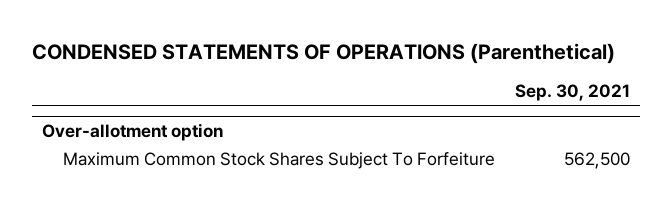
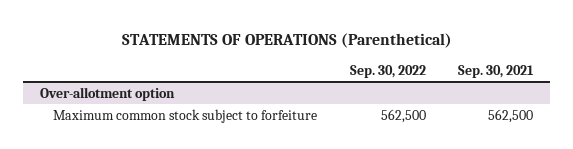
[31,43,615,65] CONDENSED STATEMENTS OF OPERATIONS (Parenthetical) -> [121,33,452,49] STATEMENTS OF OPERATIONS (Parenthetical)
none -> [349,65,426,79] Sep. 30, 2022
[62,152,495,170] Maximum Common Stock Shares Subject To Forfeiture -> [52,108,317,123] Maximum common stock subject to forfeiture

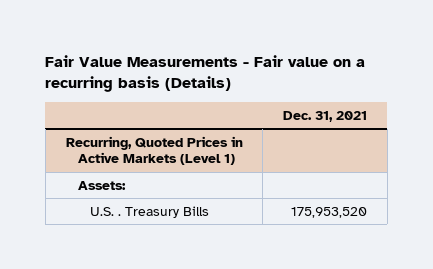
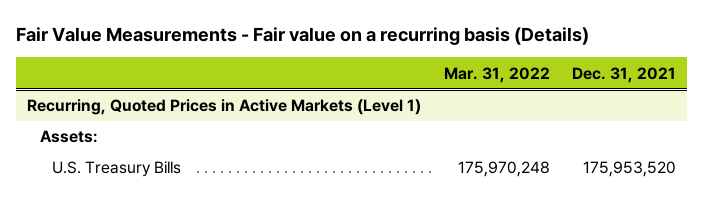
none -> [443,66,550,83] Mar. 31, 2022
[90,205,210,218] U.S. . Treasury Bills -> [51,161,181,178] U.S. Treasury Bills

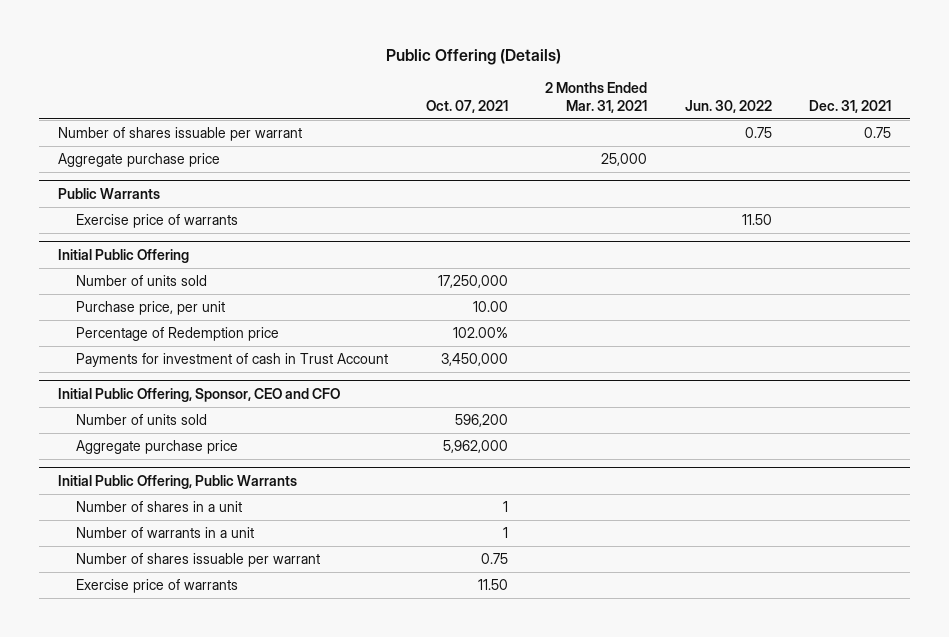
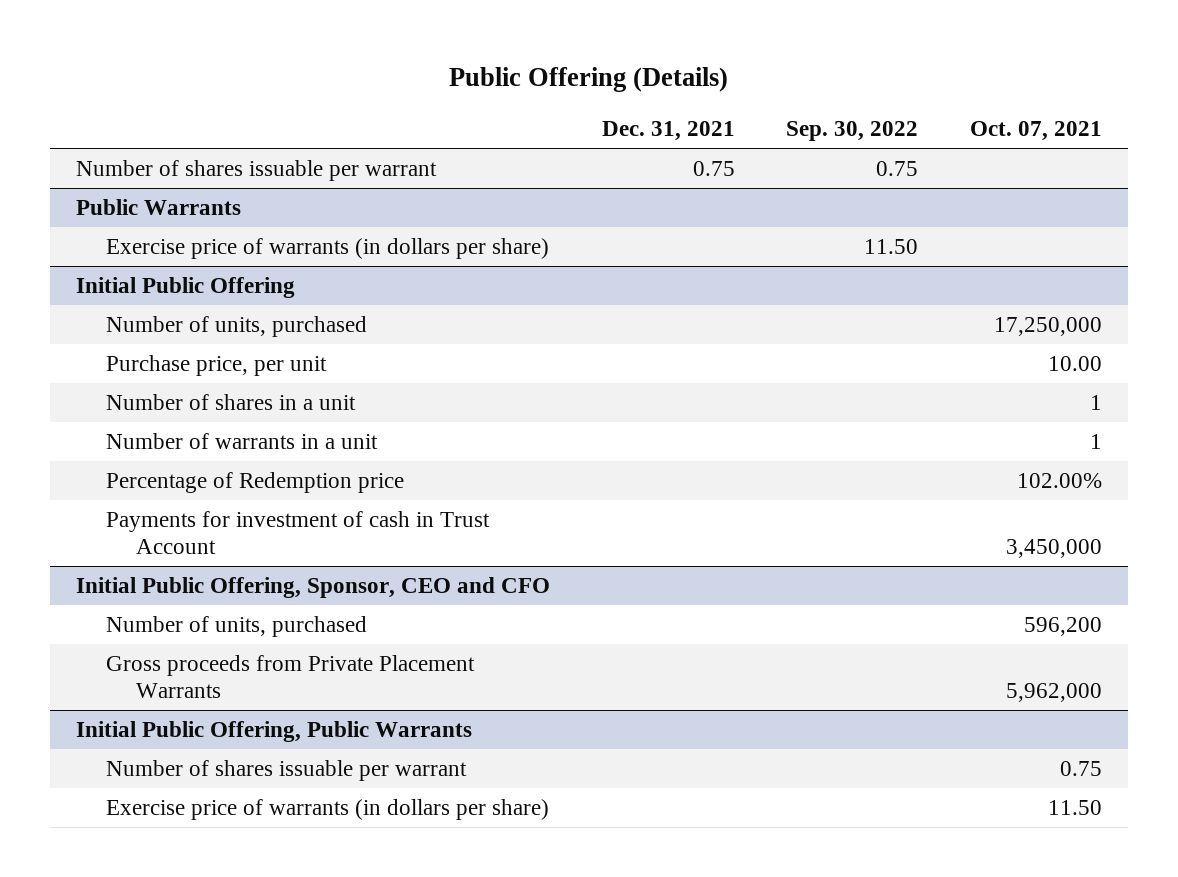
[545,82,648,113] 2 Months Ended Mar. 31, 2021 -> none
[684,99,772,113] Jun. 30, 2022 -> none
none -> [786,120,919,141] Sep. 30, 2022
[57,153,220,168] Aggregate purchase price -> none
[76,214,239,229] Exercise price of warrants -> [106,238,550,260] Exercise price of warrants (in dollars per share)
[76,275,208,287] Number of units sold -> [106,316,368,338] Number of units, purchased
none -> [106,394,357,411] Number of shares in a unit
none -> [106,433,379,450] Number of warrants in a unit
[76,414,208,426] Number of units sold -> [106,616,368,638] Number of units, purchased
[76,440,239,455] Aggregate purchase price -> [106,655,476,698] Gross proceeds from Private Placement Warrants
[76,501,243,513] Number of shares in a unit -> none
[76,527,255,539] Number of warrants in a unit -> none
[76,579,239,594] Exercise price of warrants -> [106,799,550,821] Exercise price of warrants (in dollars per share)

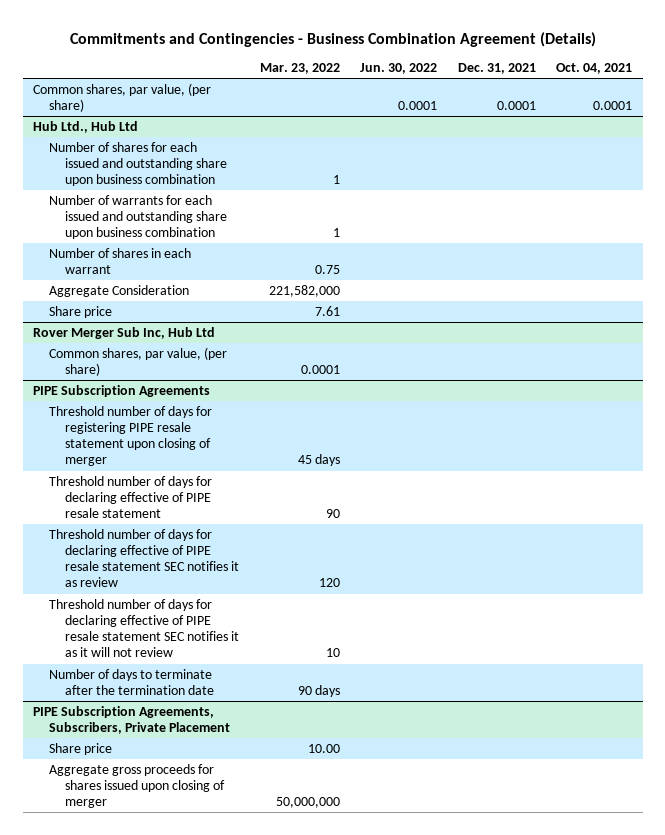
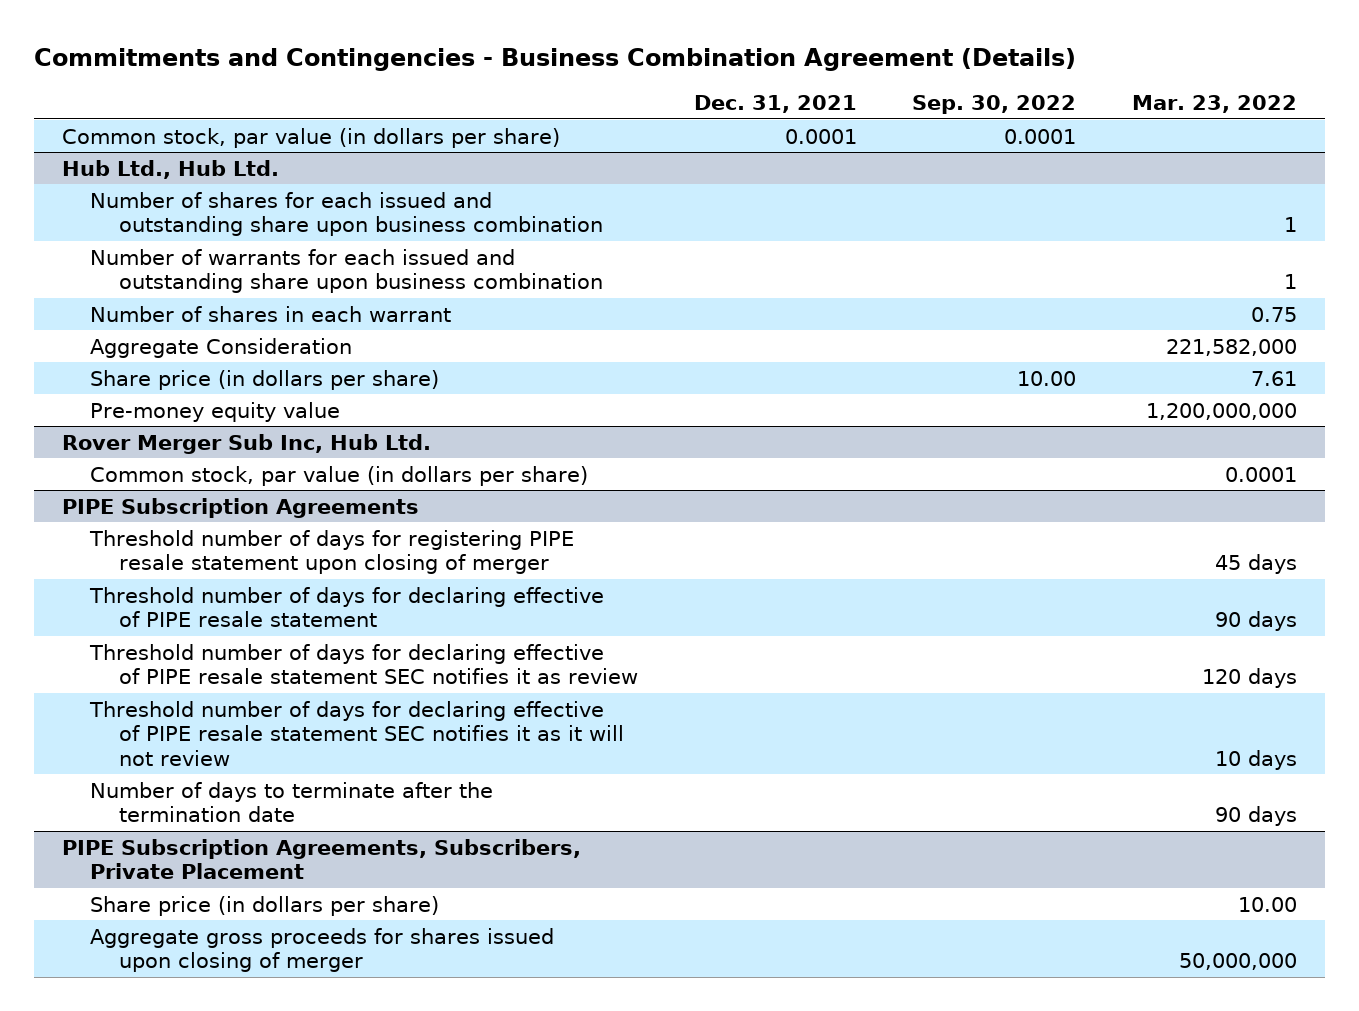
[360,63,438,75] Jun. 30, 2022 -> none
[556,63,633,75] Oct. 04, 2021 -> none
none -> [912,94,1077,114] Sep. 30, 2022
[32,82,211,113] Common shares, par value, (per share) -> [61,127,560,148] Common stock, par value (in dollars per share)
[32,120,138,133] Hub Ltd., Hub Ltd -> [61,159,279,179] Hub Ltd., Hub Ltd.
[48,305,112,318] Share price -> [90,369,440,390] Share price (in dollars per share)
none -> [90,401,341,422] Pre-money equity value
[32,326,215,339] Rover Merger Sub Inc, Hub Ltd -> [61,433,431,454] Rover Merger Sub Inc, Hub Ltd.
[48,346,227,377] Common shares, par value, (per share) -> [90,465,589,486] Common stock, par value (in dollars per share)
[325,509,340,519] 90 -> [1214,611,1297,632] 90 days
[318,578,340,588] 120 -> [1201,668,1297,689] 120 days
[325,648,340,658] 10 -> [1214,749,1297,770] 10 days
[48,742,112,755] Share price -> [90,895,440,916] Share price (in dollars per share)

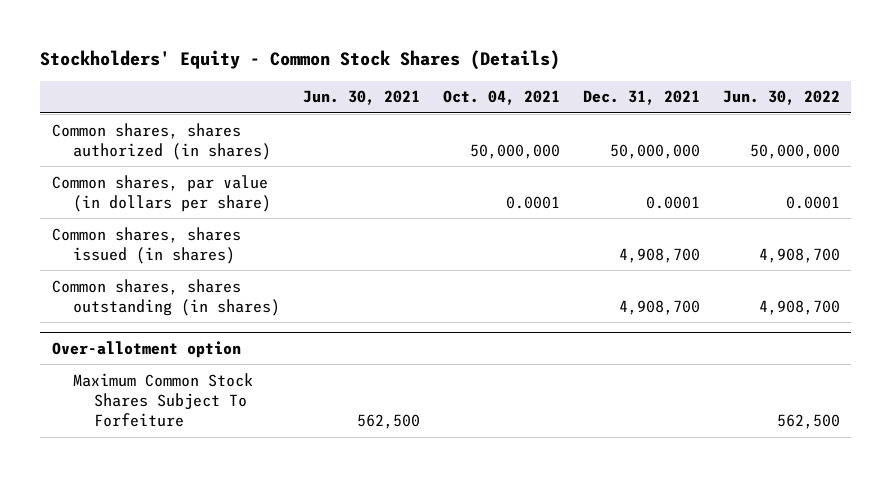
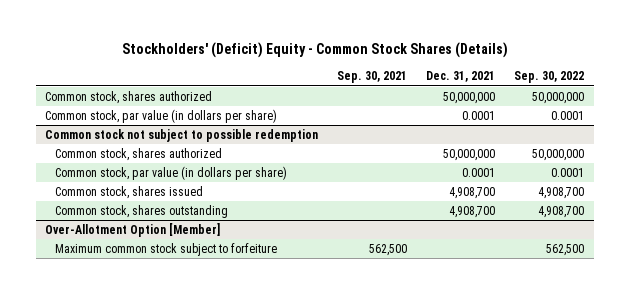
[40,49,561,70] Stockholders' Equity - Common Stock Shares (Details) -> [121,42,508,59] Stockholders' (Deficit) Equity - Common Stock Shares (Details)
[302,90,420,106] Jun. 30, 2021 -> none
[442,90,560,106] Oct. 04, 2021 -> none
[722,90,840,106] Jun. 30, 2022 -> none
none -> [337,71,408,84] Sep. 30, 2021
none -> [514,71,585,84] Sep. 30, 2022
[51,122,271,160] Common shares, shares authorized (in shares) -> [45,91,213,105] Common stock, shares authorized
[51,174,271,212] Common shares, par value (in dollars per share) -> [45,109,278,124] Common stock, par value (in dollars per share)
none -> [45,129,319,143] Common stock not subject to possible redemption
none -> [54,148,222,162] Common stock, shares authorized
none -> [54,166,287,181] Common stock, par value (in dollars per share)
[51,226,241,264] Common shares, shares issued (in shares) -> [54,186,203,200] Common stock, shares issued
[51,278,280,316] Common shares, shares outstanding (in shares) -> [54,205,228,219] Common stock, shares outstanding
[51,340,241,358] Over-allotment option -> [45,223,221,238] Over-Allotment Option [Member]
[72,372,253,428] Maximum Common Stock Shares Subject To Forfeiture -> [54,243,277,257] Maximum common stock subject to forfeiture

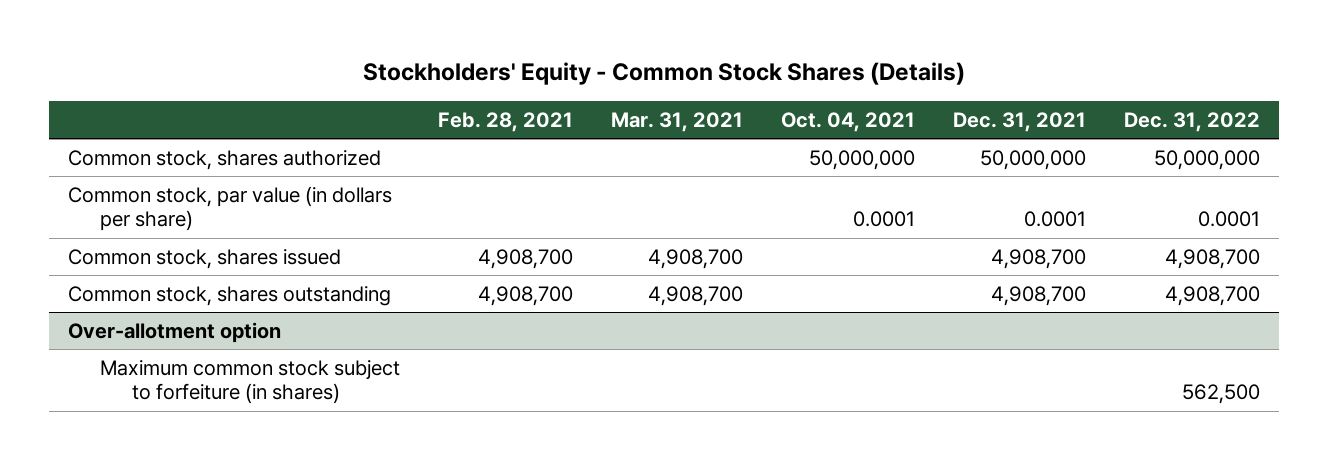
[121,42,508,59] Stockholders' (Deficit) Equity - Common Stock Shares (Details) -> [362,62,965,86] Stockholders' Equity - Common Stock Shares (Details)
[337,71,408,84] Sep. 30, 2021 -> none
[514,71,585,84] Sep. 30, 2022 -> none
none -> [437,111,573,132] Feb. 28, 2021
none -> [610,111,743,132] Mar. 31, 2021
none -> [780,111,915,132] Oct. 04, 2021
none -> [1123,111,1260,132] Dec. 31, 2022
[45,129,319,143] Common stock not subject to possible redemption -> none
[54,148,222,162] Common stock, shares authorized -> none
[54,166,287,181] Common stock, par value (in dollars per share) -> none
[45,223,221,238] Over-Allotment Option [Member] -> [67,321,281,343] Over-allotment option
[54,243,277,257] Maximum common stock subject to forfeiture -> [99,359,400,405] Maximum common stock subject to forfeiture (in shares)

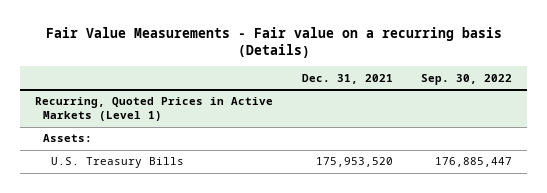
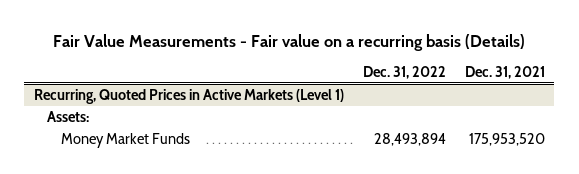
[421,73,513,85] Sep. 30, 2022 -> none
none -> [362,66,446,80] Dec. 31, 2022
[50,157,184,169] U.S. Treasury Bills -> [60,132,190,148] Money Market Funds

